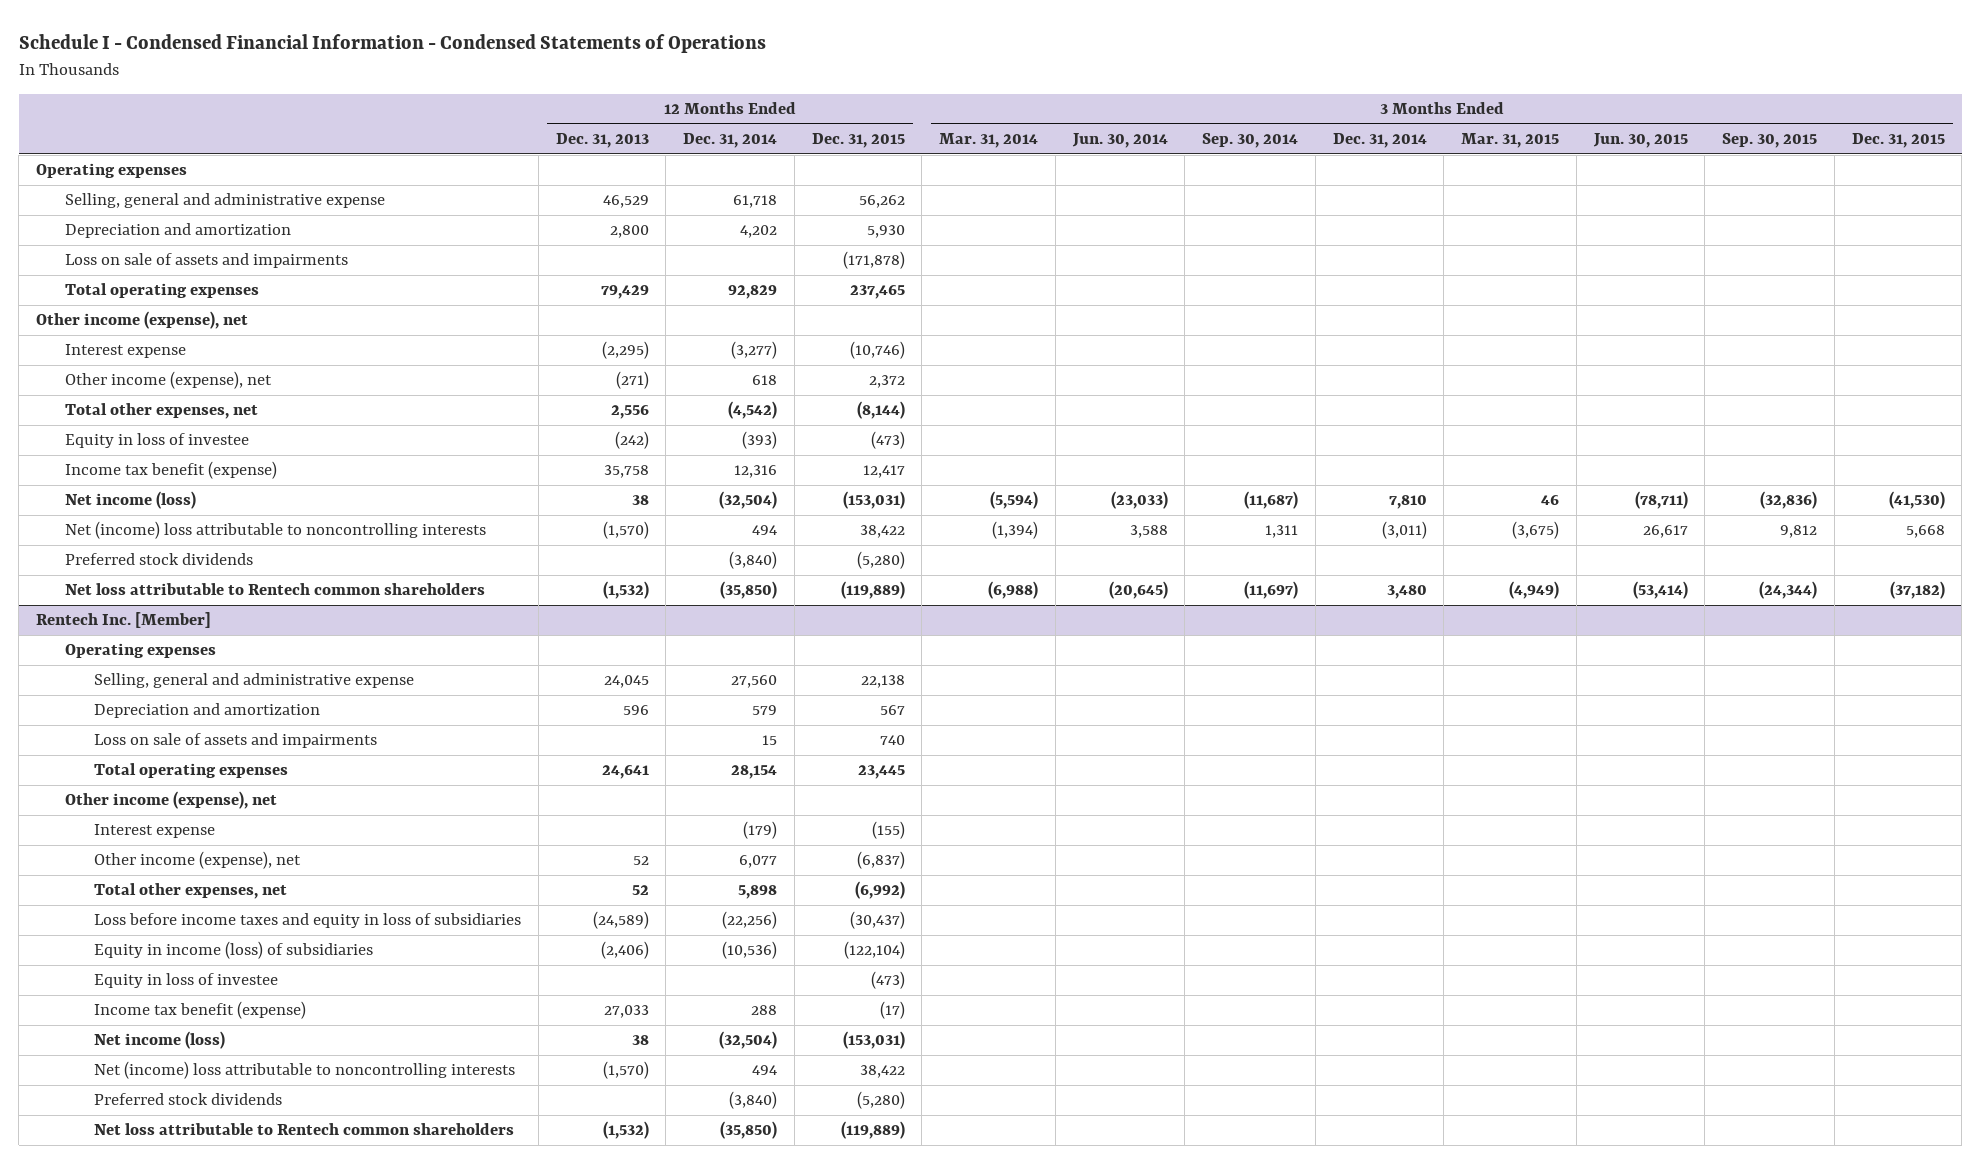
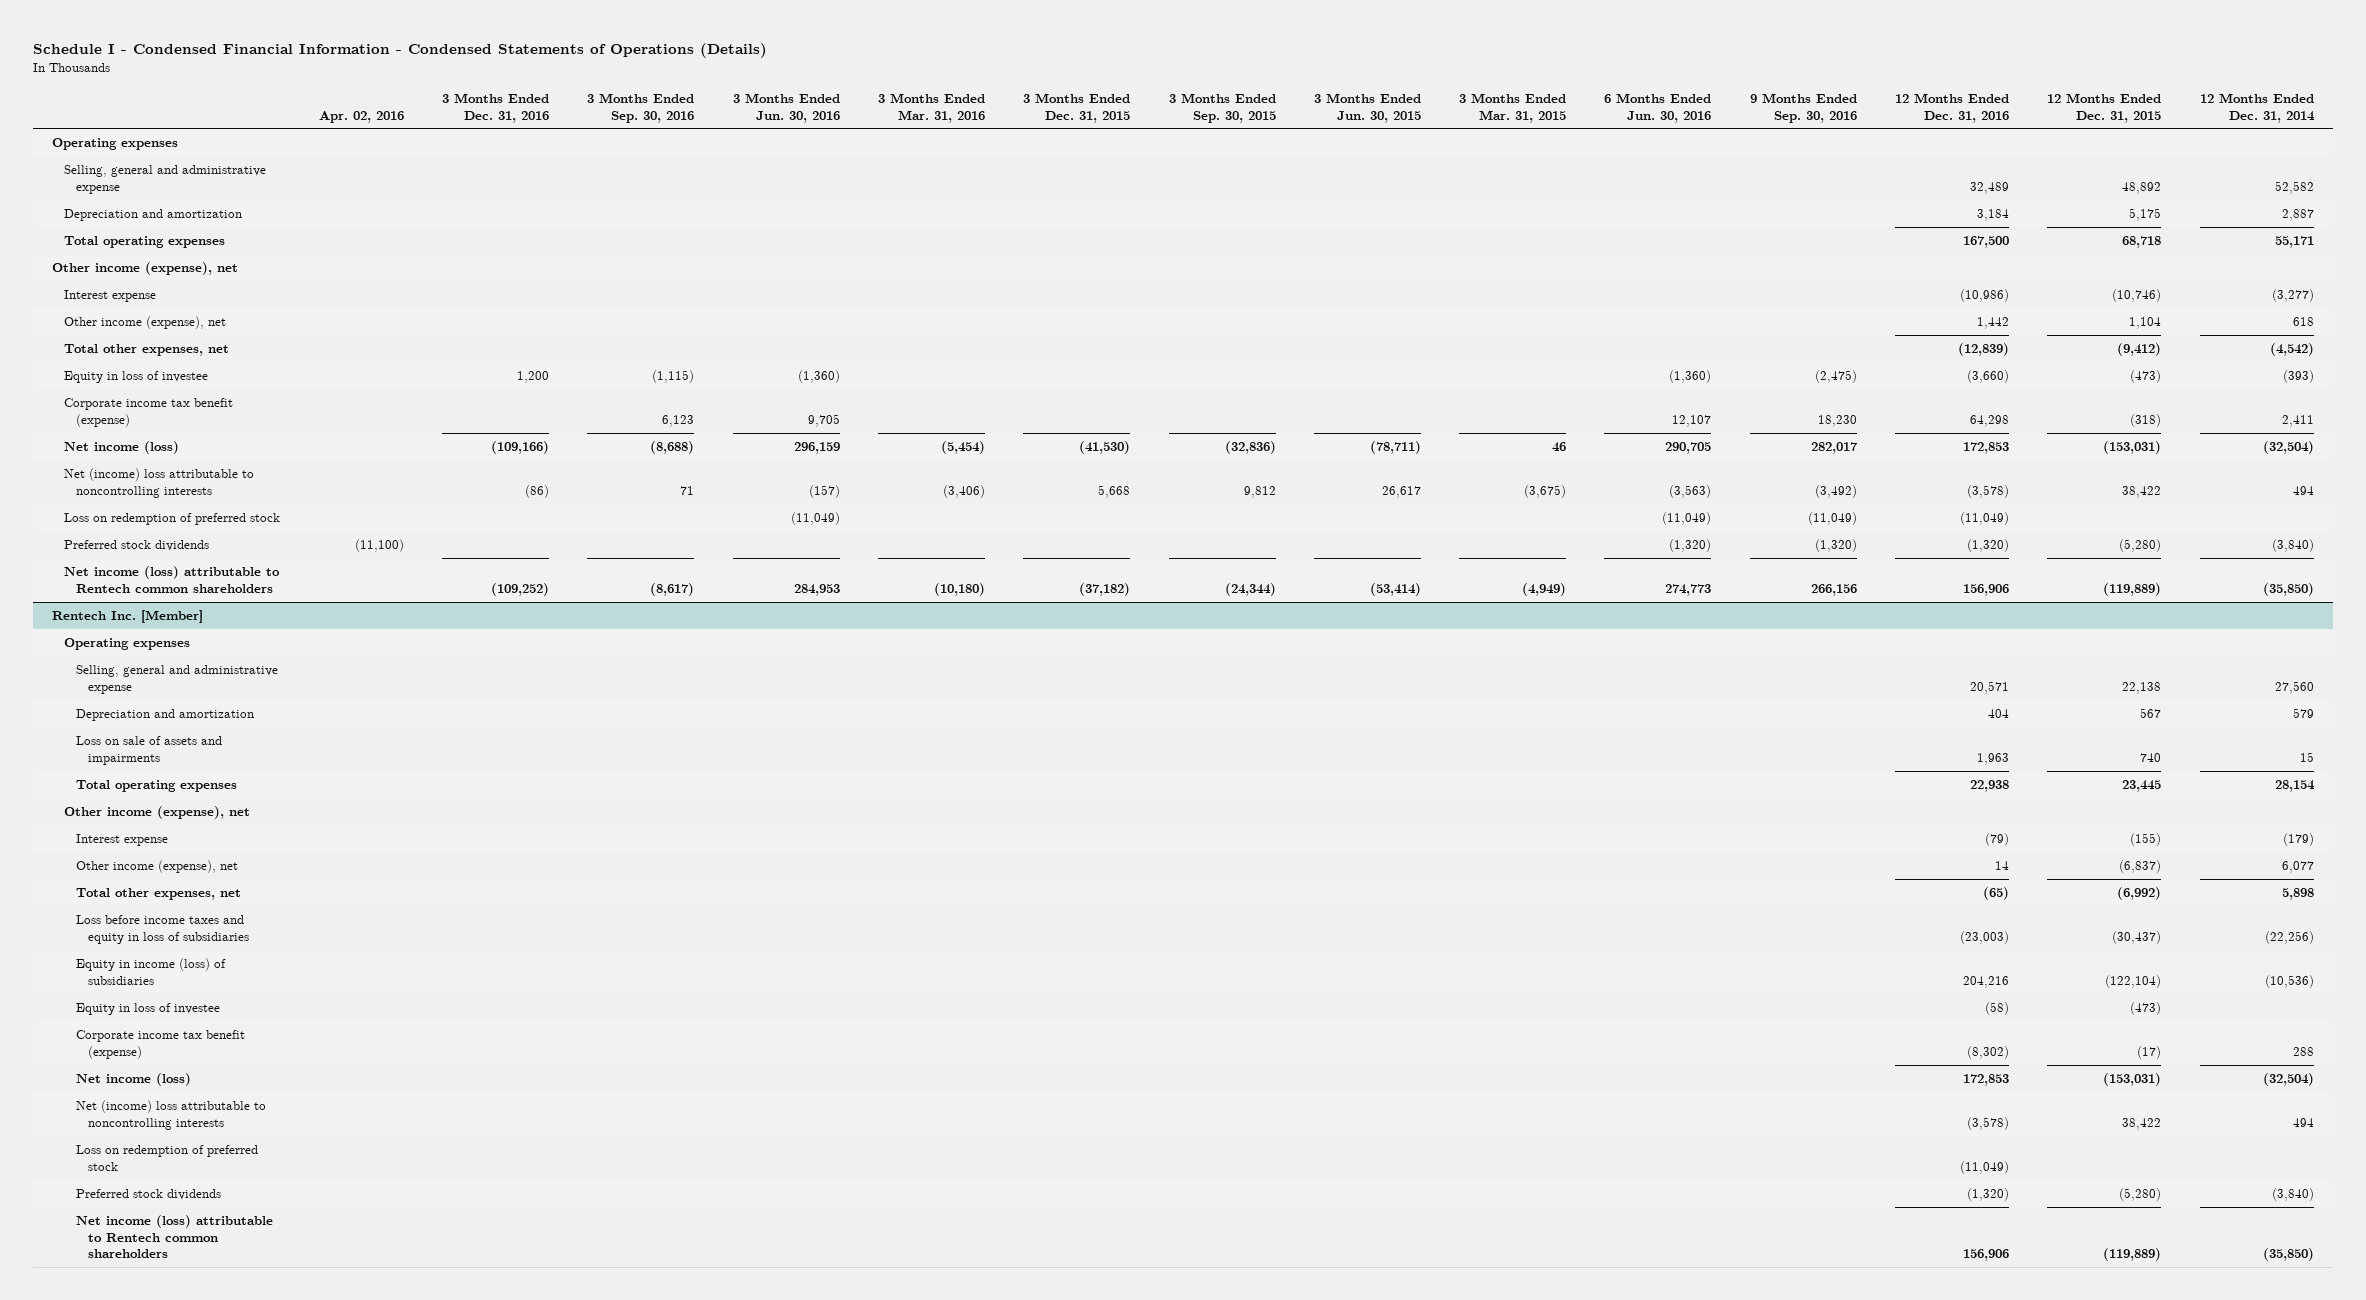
[18,33,766,53] Schedule I - Condensed Financial Information - Condensed Statements of Operations -> [33,42,768,58] Schedule I - Condensed Financial Information - Condensed Statements of Operations (Details)
[555,133,649,149] Dec. 31, 2013 -> none
[939,133,1039,149] Mar. 31, 2014 -> none
[1071,133,1168,149] Jun. 30, 2014 -> none
[1202,133,1299,149] Sep. 30, 2014 -> none
[1332,133,1427,149] Dec. 31, 2014 -> none
none -> [318,110,404,123] Apr. 02, 2016
none -> [442,92,550,123] 3 Months Ended Dec. 31, 2016
none -> [587,92,695,123] 3 Months Ended Sep. 30, 2016
none -> [732,92,840,123] 3 Months Ended Jun. 30, 2016
none -> [877,92,985,123] 3 Months Ended Mar. 31, 2016
none -> [1604,92,1712,123] 6 Months Ended Jun. 30, 2016
none -> [1749,92,1857,123] 9 Months Ended Sep. 30, 2016
none -> [1895,92,2010,123] 12 Months Ended Dec. 31, 2016
[65,253,349,269] Loss on sale of assets and impairments -> none
[733,195,778,209] 61,718 -> [2274,180,2314,194] 52,582
[858,195,905,209] 56,262 -> [2122,181,2162,194] 48,892
[740,225,778,239] 4,202 -> [2281,208,2314,221] 2,887
[866,225,905,239] 5,930 -> [2129,207,2162,221] 5,175
[728,285,778,300] 92,829 -> [2274,235,2314,248] 55,171
[849,285,905,300] 237,465 -> [2122,235,2162,248] 68,718
[868,375,905,389] 2,372 -> [2129,316,2162,329] 1,104
[856,401,905,420] (8,144) -> [2117,342,2162,356] (9,412)
[65,461,278,480] Income tax benefit (expense) -> [64,397,234,427] Corporate income tax benefit (expense)
[734,465,778,479] 12,316 -> [2281,414,2314,427] 2,411
[862,465,905,479] 12,417 -> [2130,413,2162,427] (318)
none -> [64,512,281,525] Loss on redemption of preferred stock
[65,583,486,596] Net loss attributable to Rentech common shareholders -> [64,565,281,593] Net income (loss) attributable to Rentech common shareholders
[94,1001,307,1020] Income tax benefit (expense) -> [76,1029,246,1059] Corporate income tax benefit (expense)
none -> [76,1144,259,1171] Loss on redemption of preferred stock
[94,1123,515,1136] Net loss attributable to Rentech common shareholders -> [76,1214,274,1259] Net income (loss) attributable to Rentech common shareholders

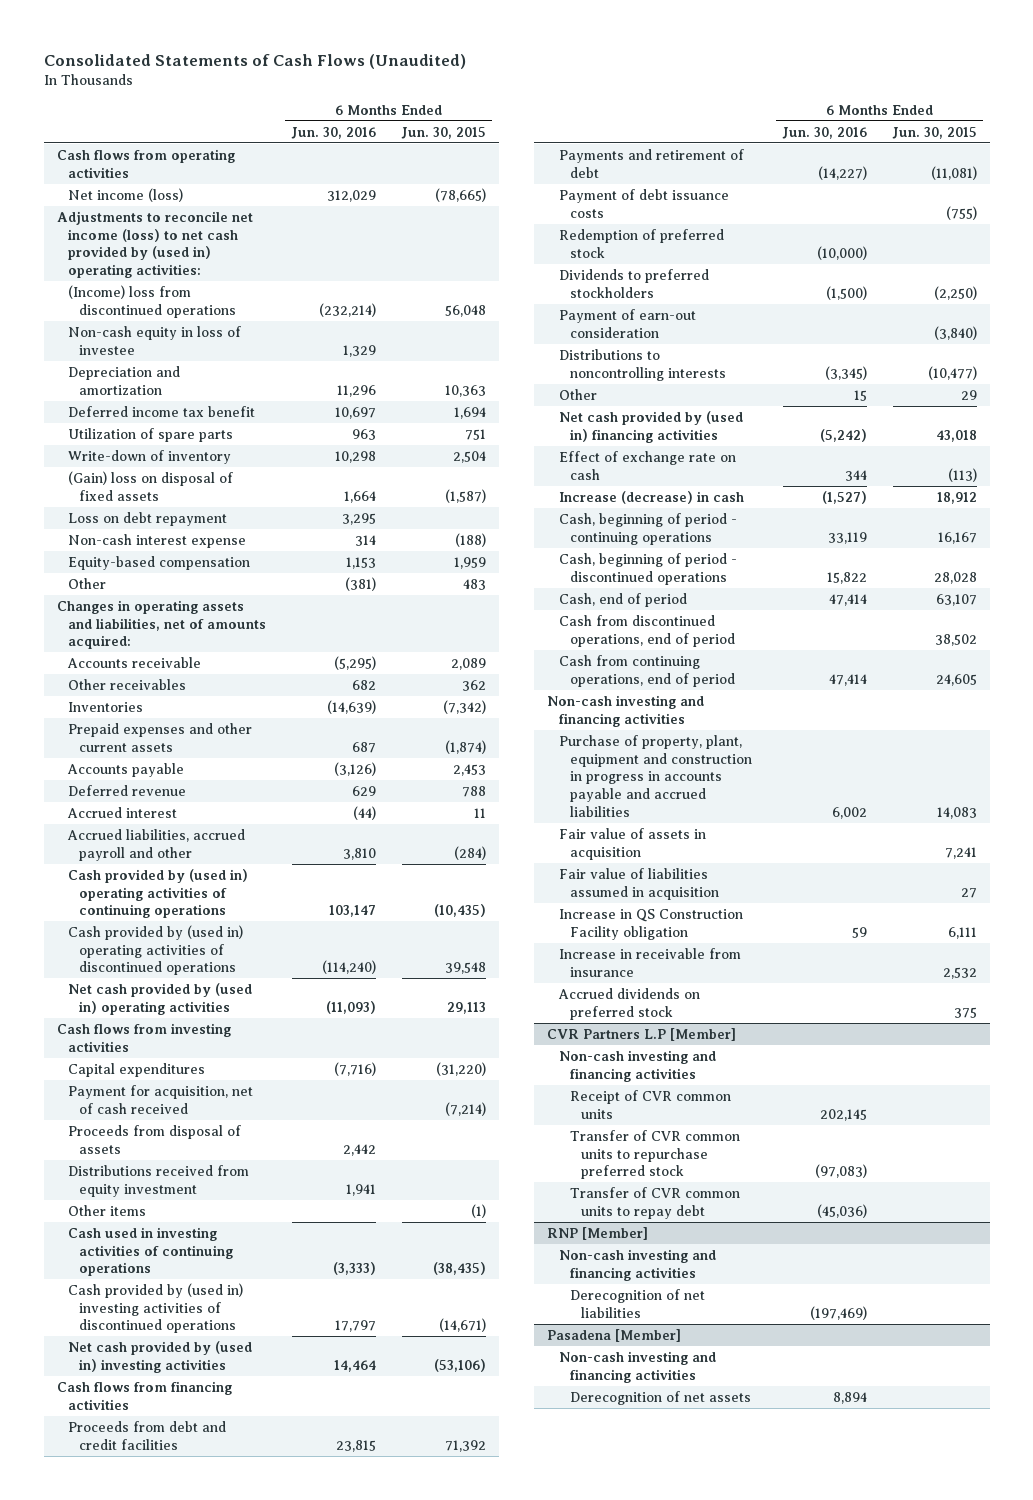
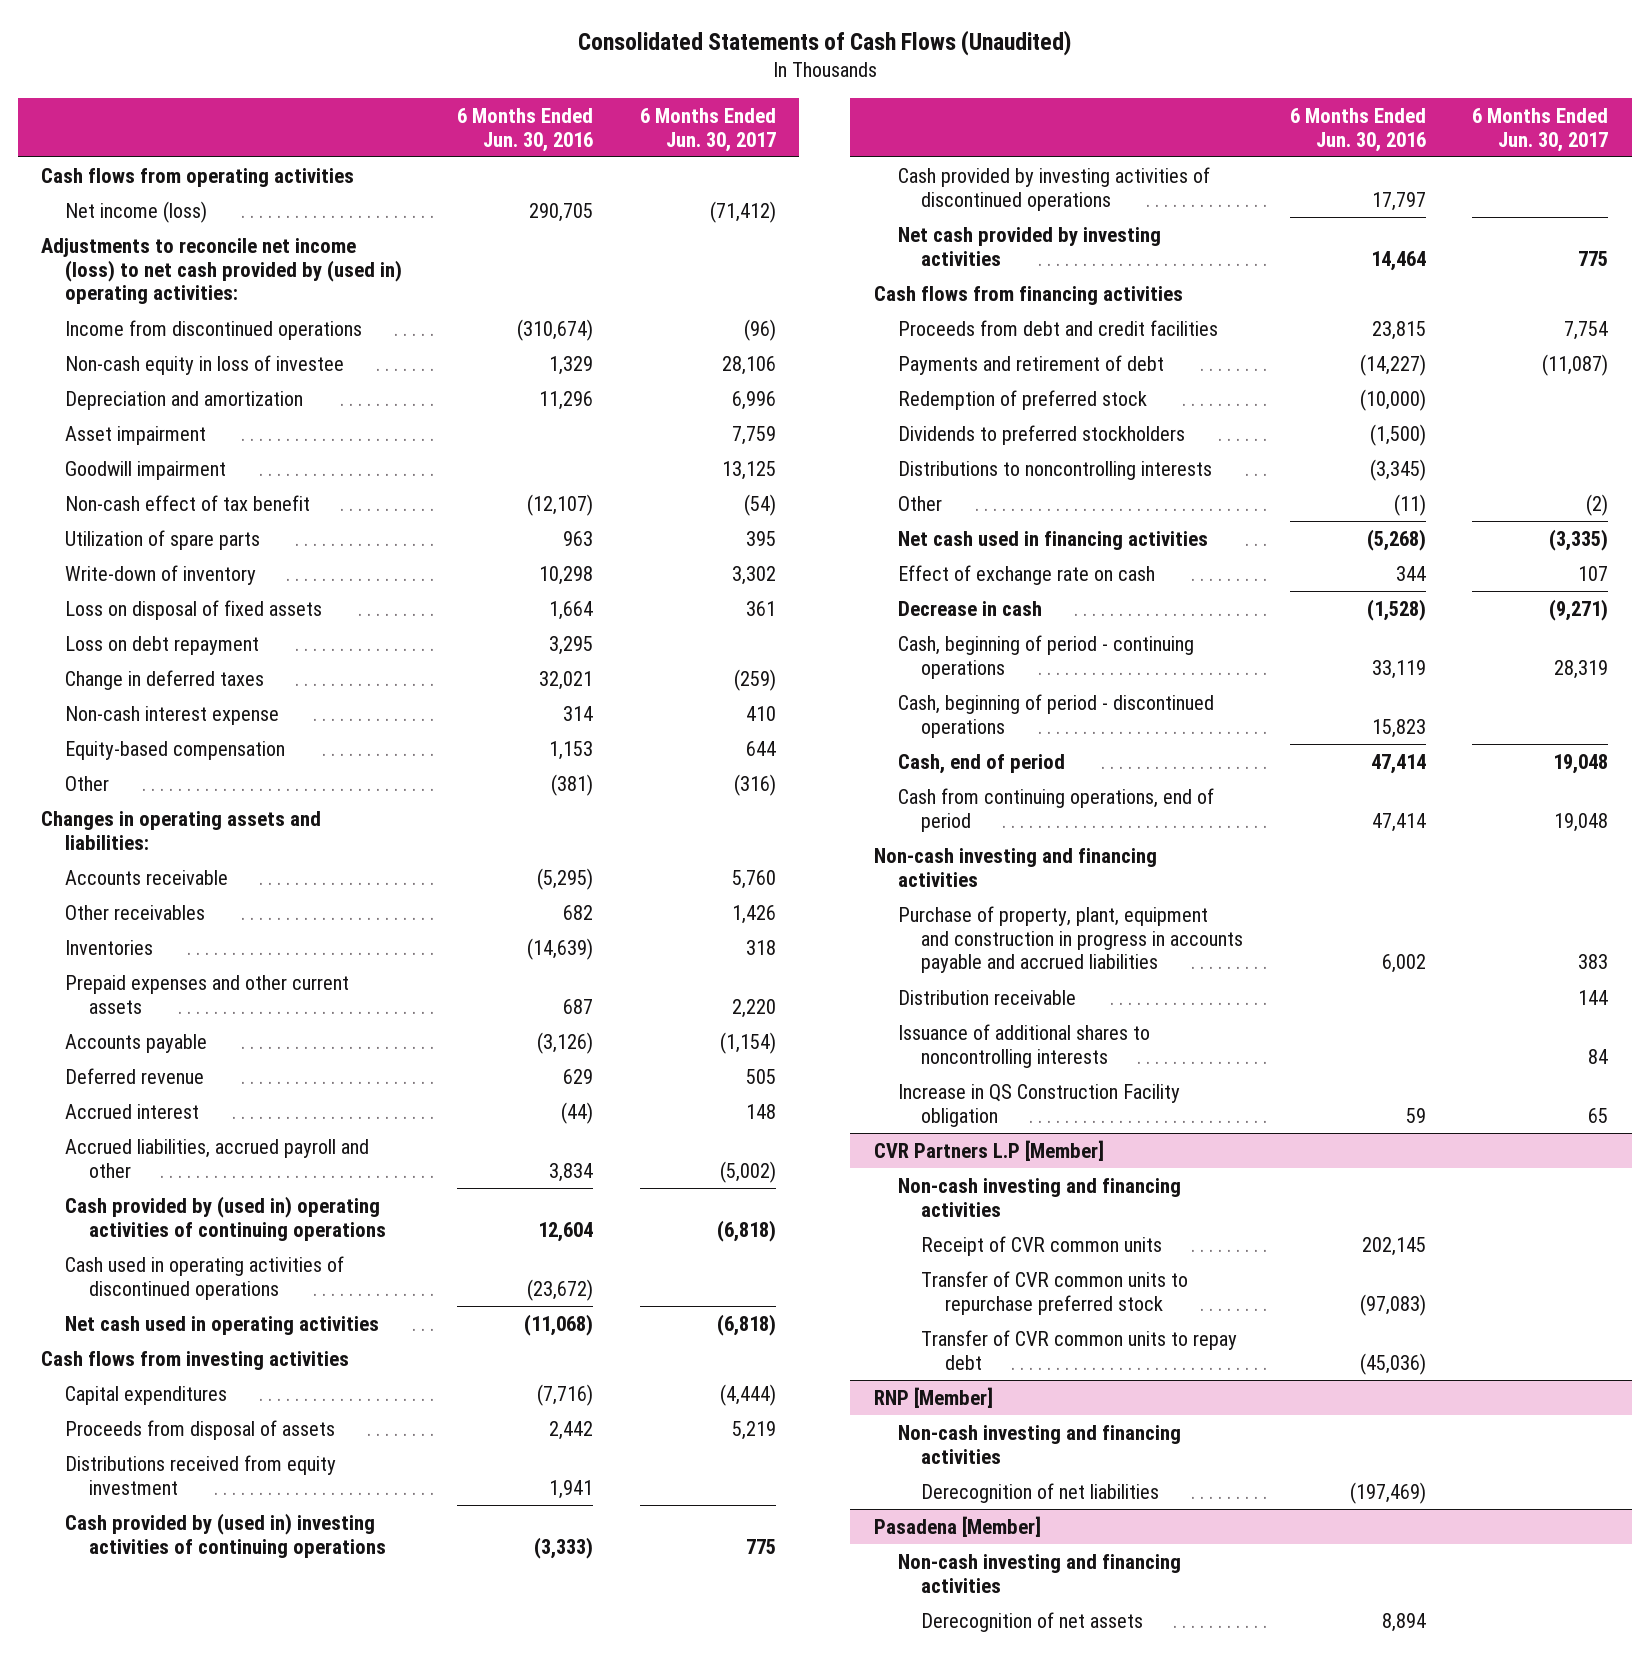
[400,126,486,139] Jun. 30, 2015 -> none
none -> [639,107,776,152] 6 Months Ended Jun. 30, 2017
[326,189,376,202] 312,029 -> [529,202,594,222] 290,705
[67,284,236,318] (Income) loss from discontinued operations -> [64,319,362,340] Income from discontinued operations
[318,302,376,317] (232,214) -> [517,318,594,341] (310,674)
[67,405,255,417] Deferred income tax benefit -> none
none -> [64,425,206,445] Asset impairment
none -> [64,460,226,480] Goodwill impairment
none -> [64,494,310,511] Non-cash effect of tax benefit
[67,470,233,501] (Gain) loss on disposal of fixed assets -> [64,599,322,620] Loss on disposal of fixed assets
none -> [64,669,264,690] Change in deferred taxes
[56,599,266,650] Changes in operating assets and liabilities, net of amounts acquired: -> [40,810,321,850] Changes in operating assets and liabilities:
[342,847,376,860] 3,810 -> [549,1162,594,1182] 3,834
[328,905,376,918] 103,147 -> [538,1221,594,1242] 12,604
[67,924,243,976] Cash provided by (used in) operating activities of discontinued operations -> [64,1255,344,1300] Cash used in operating activities of discontinued operations
[321,960,376,975] (114,240) -> [527,1278,594,1301] (23,672)
[67,982,252,1015] Net cash provided by (used in) operating activities -> [64,1315,379,1335] Net cash used in operating activities
[325,1000,376,1014] (11,093) -> [524,1313,594,1336] (11,068)
[67,1084,253,1114] Payment for acquisition, net of cash received -> none
[67,1204,146,1216] Other items -> none
[67,1226,233,1277] Cash used in investing activities of continuing operations -> [64,1512,386,1558] Cash provided by (used in) investing activities of continuing operations
[67,1282,243,1334] Cash provided by (used in) investing activities of discontinued operations -> [897,166,1210,211] Cash provided by investing activities of discontinued operations
[67,1340,252,1373] Net cash provided by (used in) investing activities -> [897,226,1161,266] Net cash provided by investing activities
[558,188,729,218] Payment of debt issuance costs -> none
[558,308,696,338] Payment of earn-out consideration -> none
[853,389,867,401] 15 -> [1393,493,1426,516] (11)
[558,410,743,443] Net cash provided by (used in) financing activities -> [897,530,1208,550] Net cash used in financing activities
[819,428,867,442] (5,242) -> [1366,528,1426,551] (5,268)
[558,490,744,504] Increase (decrease) in cash -> [897,600,1042,616] Decrease in cash
[821,490,867,504] (1,527) -> [1366,598,1426,621] (1,528)
[826,571,867,584] 15,822 -> [1371,718,1426,738] 15,823
[558,614,735,647] Cash from discontinued operations, end of period -> none
[558,827,706,860] Fair value of assets in acquisition -> none
[558,867,719,900] Fair value of liabilities assumed in acquisition -> none
none -> [897,989,1076,1005] Distribution receivable
none -> [897,1023,1150,1068] Issuance of additional shares to noncontrolling interests
[558,947,741,977] Increase in receivable from insurance -> none
[557,987,700,1020] Accrued dividends on preferred stock -> none

